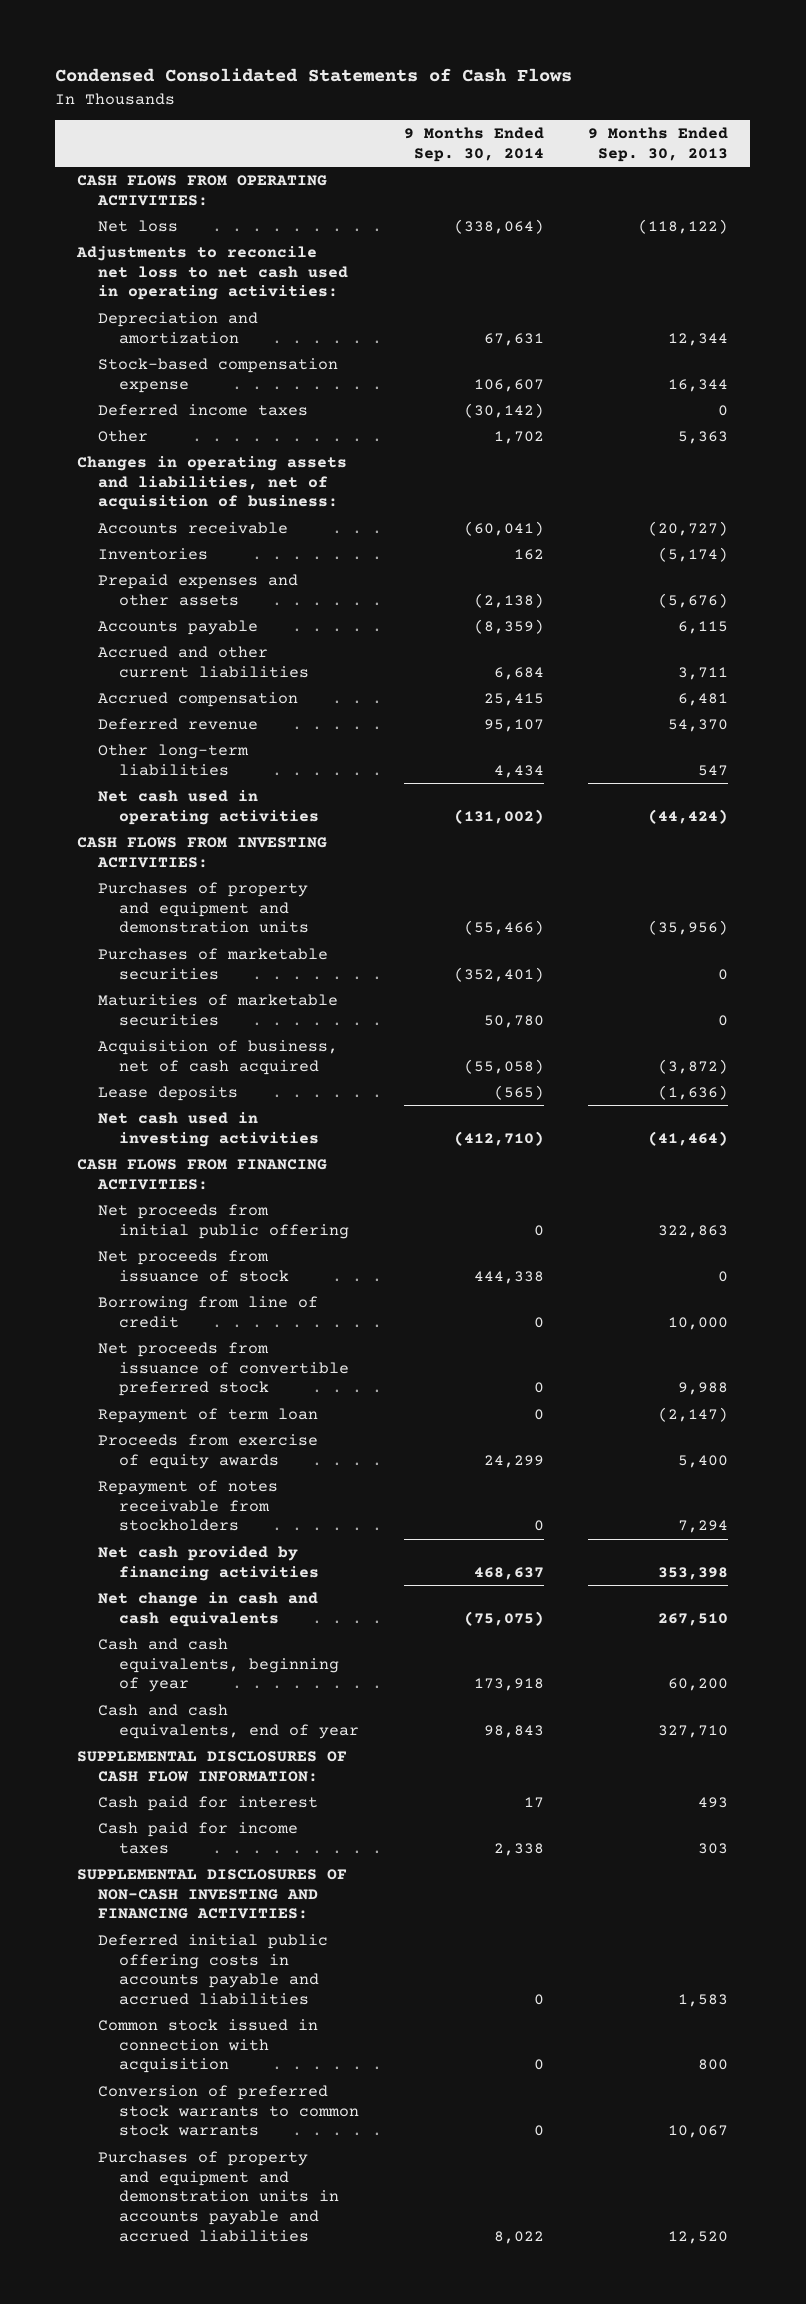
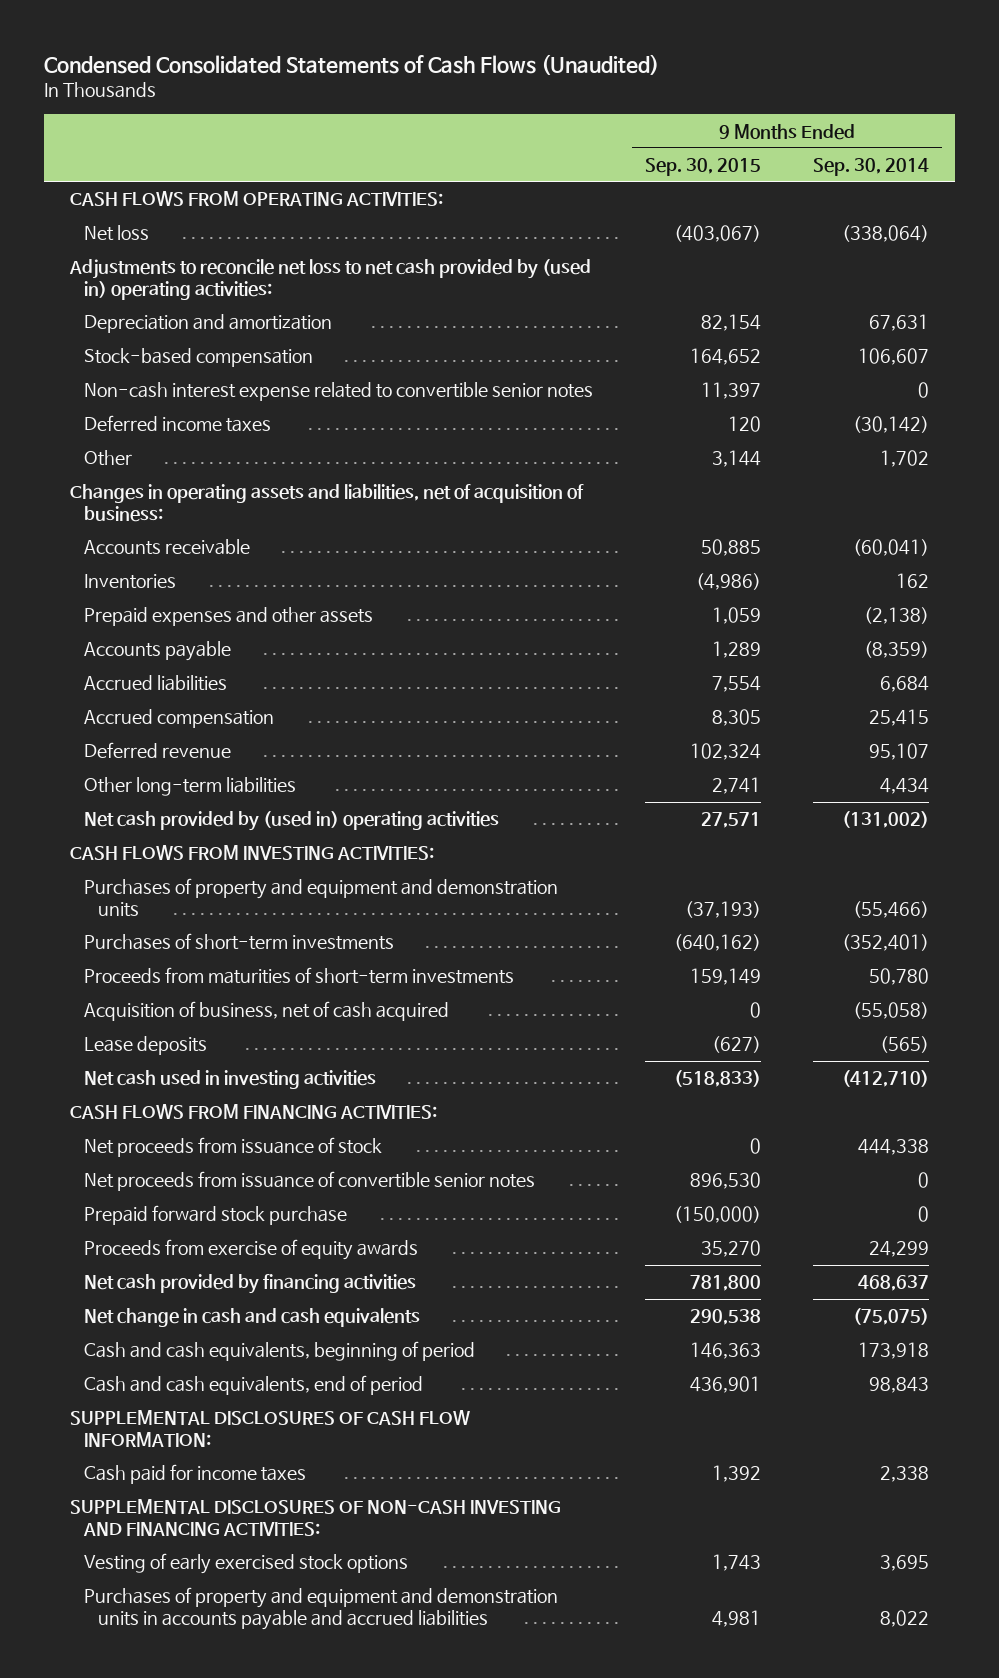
[55,68,573,83] Condensed Consolidated Statements of Cash Flows -> [43,53,659,75] Condensed Consolidated Statements of Cash Flows (Unaudited)
[588,127,729,162] 9 Months Ended Sep. 30, 2013 -> none
none -> [645,158,762,177] Sep. 30, 2015
[76,245,349,301] Adjustments to reconcile net loss to net cash used in operating activities: -> [68,259,591,301] Adjustments to reconcile net loss to net cash provided by (used in) operating activities:
[98,357,339,393] Stock-based compensation expense -> [84,348,314,368] Stock-based compensation
none -> [84,382,594,402] Non-cash interest expense related to convertible senior notes
[98,645,310,678] Accrued and other current liabilities -> [84,675,228,692] Accrued liabilities
[98,789,320,825] Net cash used in operating activities -> [84,811,500,832] Net cash provided by (used in) operating activities
[98,947,329,980] Purchases of marketable securities -> [84,933,395,951] Purchases of short-term investments
[98,993,339,1026] Maturities of marketable securities -> [84,967,515,985] Proceeds from maturities of short-term investments
[98,1203,350,1239] Net proceeds from initial public offering -> none
[98,1295,319,1328] Borrowing from line of credit -> none
[98,1407,319,1423] Repayment of term loan -> none
[98,1341,350,1397] Net proceeds from issuance of convertible preferred stock -> [84,1171,536,1192] Net proceeds from issuance of convertible senior notes
none -> [84,1205,348,1226] Prepaid forward stock purchase
[98,1479,279,1532] Repayment of notes receivable from stockholders -> none
[98,1637,340,1693] Cash and cash equivalents, beginning of year -> [84,1341,476,1362] Cash and cash equivalents, beginning of period
[98,1703,360,1739] Cash and cash equivalents, end of year -> [84,1375,424,1396] Cash and cash equivalents, end of period
[98,1795,319,1811] Cash paid for interest -> none
[98,1933,329,2006] Deferred initial public offering costs in accounts payable and accrued liabilities -> none
[98,2018,319,2074] Common stock issued in connection with acquisition -> none
[98,2084,360,2137] Conversion of preferred stock warrants to common stock warrants -> none
none -> [84,1553,409,1575] Vesting of early exercised stock options

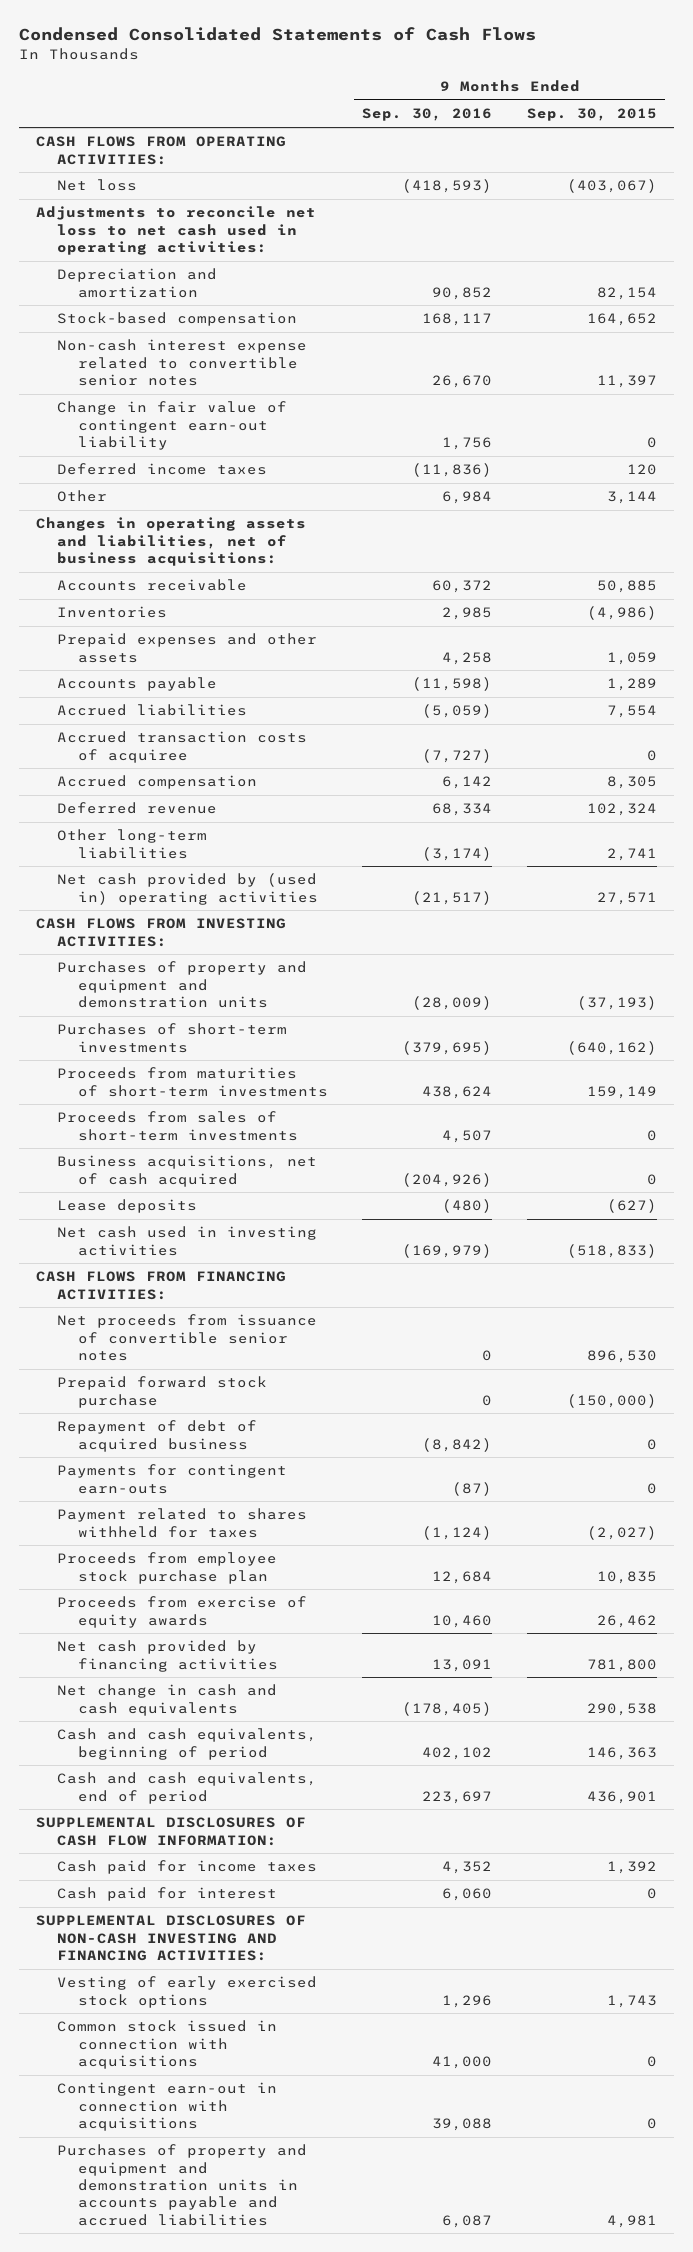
[43,53,659,75] Condensed Consolidated Statements of Cash Flows (Unaudited) -> [19,27,537,42] Condensed Consolidated Statements of Cash Flows
[813,158,930,177] Sep. 30, 2014 -> none
none -> [362,108,493,122] Sep. 30, 2016
[68,259,591,301] Adjustments to reconcile net loss to net cash provided by (used in) operating activities: -> [36,206,317,255] Adjustments to reconcile net loss to net cash used in operating activities:
none -> [57,401,288,450] Change in fair value of contingent earn-out liability
[69,484,584,523] Changes in operating assets and liabilities, net of acquisition of business: -> [36,517,307,566] Changes in operating assets and liabilities, net of business acquisitions:
none -> [57,731,308,763] Accrued transaction costs of acquiree
none -> [57,1111,298,1141] Proceeds from sales of short-term investments
[84,1001,450,1022] Acquisition of business, net of cash acquired -> [57,1155,318,1187] Business acquisitions, net of cash acquired
[84,1137,383,1158] Net proceeds from issuance of stock -> none
none -> [57,1420,258,1452] Repayment of debt of acquired business
none -> [57,1464,288,1494] Payments for contingent earn-outs
none -> [57,1508,308,1538] Payment related to shares withheld for taxes
none -> [57,1552,278,1584] Proceeds from employee stock purchase plan
[701,1240,762,1258] 35,270 -> [596,1614,657,1628] 26,462
none -> [57,1887,278,1902] Cash paid for interest
none -> [57,2020,278,2069] Common stock issued in connection with acquisitions
none -> [57,2082,278,2131] Contingent earn-out in connection with acquisitions

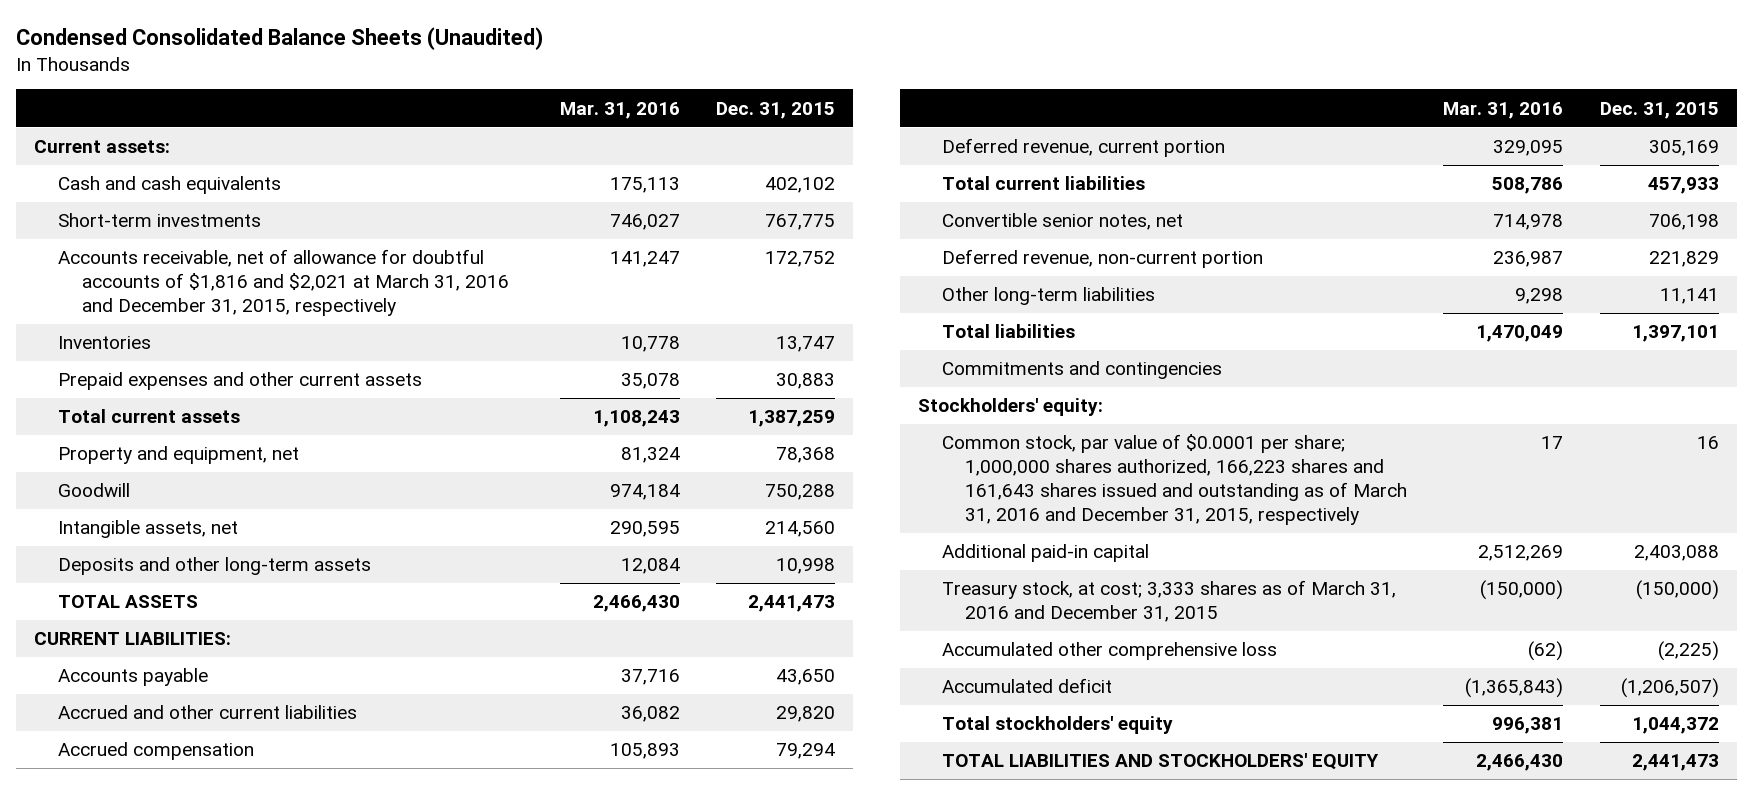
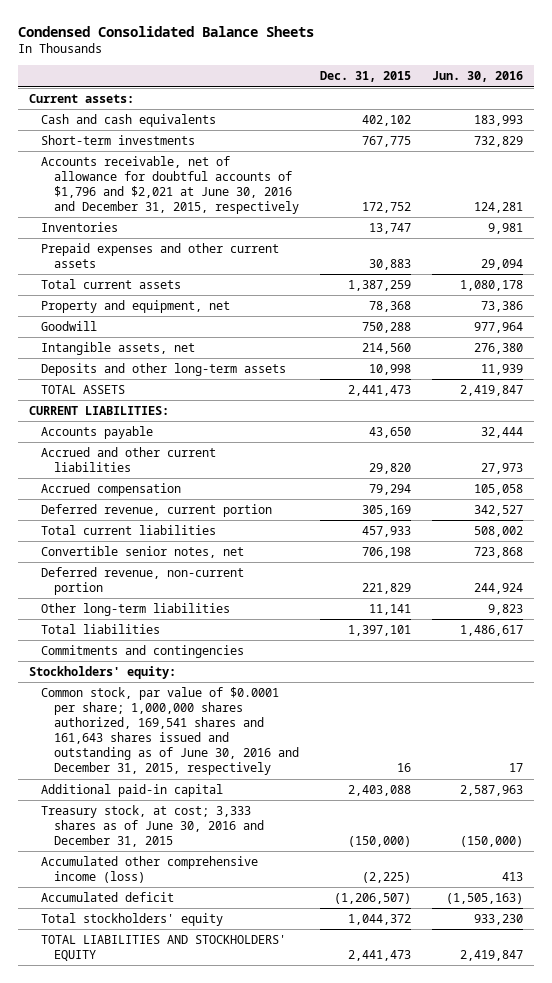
[16,27,544,51] Condensed Consolidated Balance Sheets (Unaudited) -> [18,25,315,37] Condensed Consolidated Balance Sheets
[559,101,680,119] Mar. 31, 2016 -> none
none -> [432,71,524,83] Jun. 30, 2016
[57,249,509,317] Accounts receivable, net of allowance for doubtful accounts of $1,816 and $2,021 at March 31, 2016 and December 31, 2015, respectively -> [41,155,300,215] Accounts receivable, net of allowance for doubtful accounts of $1,796 and $2,021 at June 30, 2016 and December 31, 2015, respectively
[941,434,1408,526] Common stock, par value of $0.0001 per share; 1,000,000 shares authorized, 166,223 shares and 161,643 shares issued and outstanding as of March 31, 2016 and December 31, 2015, respectively -> [41,686,300,776] Common stock, par value of $0.0001 per share; 1,000,000 shares authorized, 169,541 shares and 161,643 shares issued and outstanding as of June 30, 2016 and December 31, 2015, respectively
[941,580,1396,623] Treasury stock, at cost; 3,333 shares as of March 31, 2016 and December 31, 2015 -> [41,804,265,848] Treasury stock, at cost; 3,333 shares as of June 30, 2016 and December 31, 2015
[941,642,1277,661] Accumulated other comprehensive loss -> [41,855,259,884] Accumulated other comprehensive income (loss)

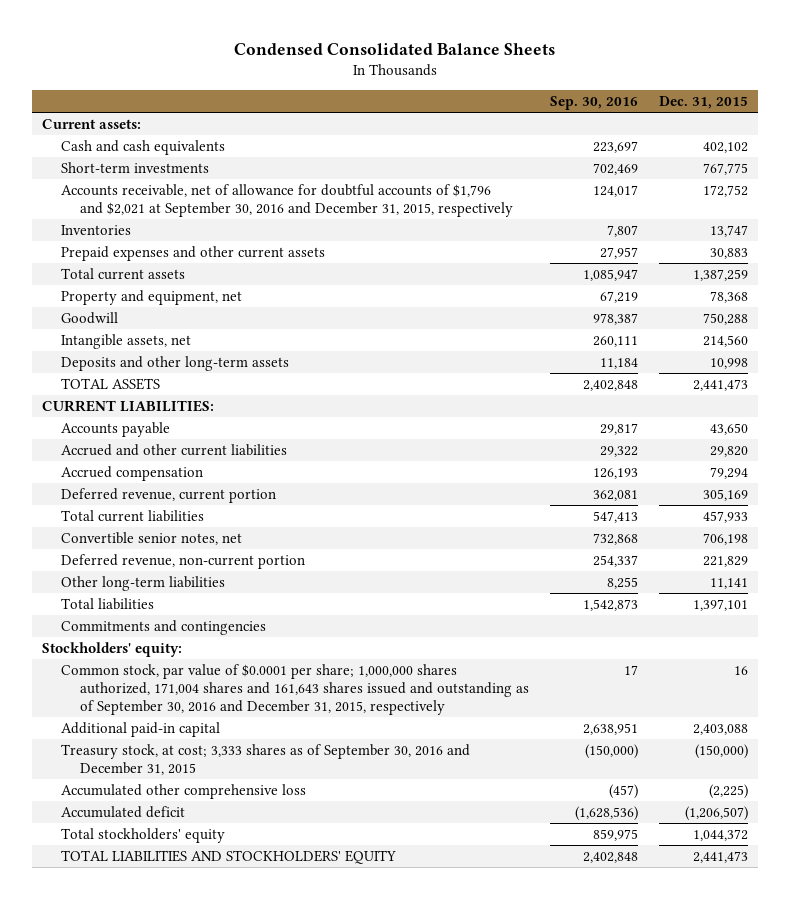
[432,71,524,83] Jun. 30, 2016 -> none
none -> [550,95,639,110] Sep. 30, 2016
[41,155,300,215] Accounts receivable, net of allowance for doubtful accounts of $1,796 and $2,021 at June 30, 2016 and December 31, 2015, respectively -> [61,183,514,217] Accounts receivable, net of allowance for doubtful accounts of $1,796 and $2,021 at September 30, 2016 and December 31, 2015, respectively
[41,686,300,776] Common stock, par value of $0.0001 per share; 1,000,000 shares authorized, 169,541 shares and 161,643 shares issued and outstanding as of June 30, 2016 and December 31, 2015, respectively -> [61,663,530,715] Common stock, par value of $0.0001 per share; 1,000,000 shares authorized, 171,004 shares and 161,643 shares issued and outstanding as of September 30, 2016 and December 31, 2015, respectively
[41,804,265,848] Treasury stock, at cost; 3,333 shares as of June 30, 2016 and December 31, 2015 -> [61,743,471,775] Treasury stock, at cost; 3,333 shares as of September 30, 2016 and December 31, 2015
[41,855,259,884] Accumulated other comprehensive income (loss) -> [61,783,307,799] Accumulated other comprehensive loss

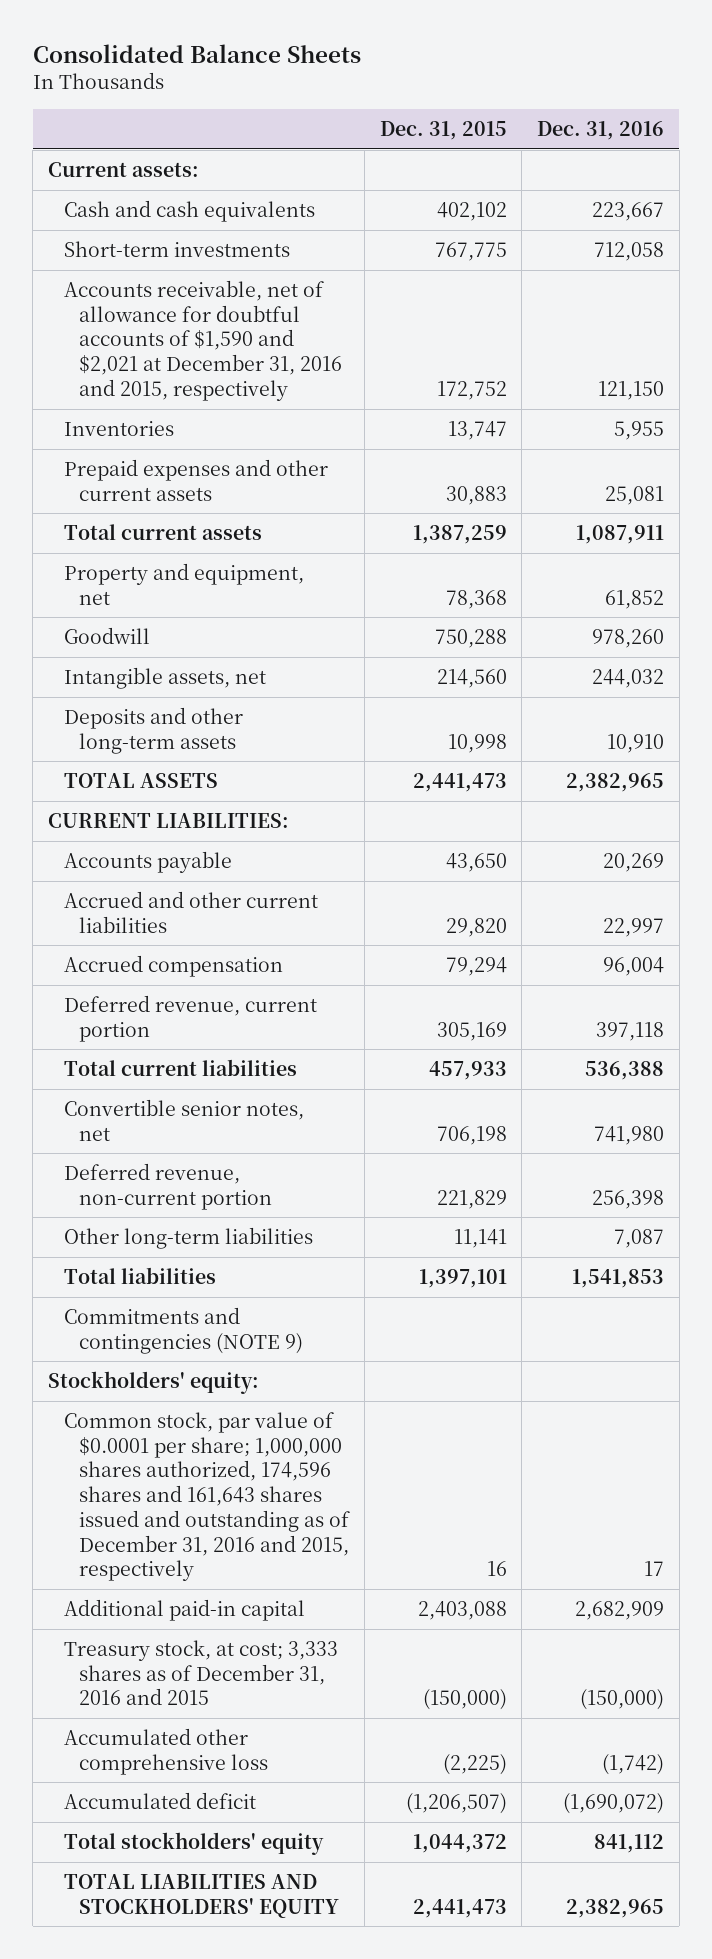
[233,42,555,55] Condensed Consolidated Balance Sheets -> [32,43,361,63] Consolidated Balance Sheets
[550,95,639,110] Sep. 30, 2016 -> none
none -> [537,120,665,140] Dec. 31, 2016
[61,183,514,217] Accounts receivable, net of allowance for doubtful accounts of $1,796 and $2,021 at September 30, 2016 and December 31, 2015, respectively -> [63,280,343,401] Accounts receivable, net of allowance for doubtful accounts of $1,590 and $2,021 at December 31, 2016 and 2015, respectively
[61,619,267,635] Commitments and contingencies -> [63,1307,304,1354] Commitments and contingencies (NOTE 9)
[61,663,530,715] Common stock, par value of $0.0001 per share; 1,000,000 shares authorized, 171,004 shares and 161,643 shares issued and outstanding as of September 30, 2016 and December 31, 2015, respectively -> [63,1412,351,1582] Common stock, par value of $0.0001 per share; 1,000,000 shares authorized, 174,596 shares and 161,643 shares issued and outstanding as of December 31, 2016 and 2015, respectively
[61,743,471,775] Treasury stock, at cost; 3,333 shares as of September 30, 2016 and December 31, 2015 -> [63,1640,338,1706] Treasury stock, at cost; 3,333 shares as of December 31, 2016 and 2015

